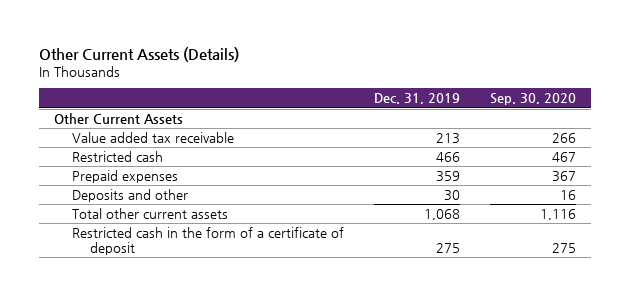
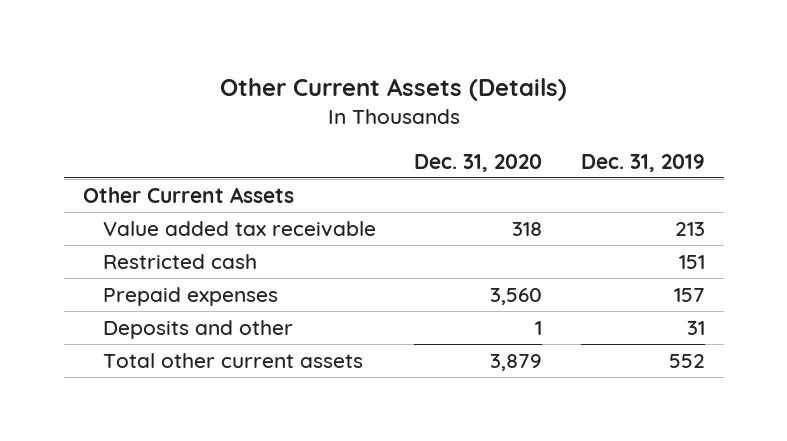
[490,93,577,106] Sep. 30, 2020 -> none
none -> [414,153,543,172] Dec. 31, 2020
[72,226,345,255] Restricted cash in the form of a certificate of deposit -> none
[436,151,461,162] 466 -> [678,254,705,269] 151
[436,170,461,182] 359 -> [673,287,705,302] 157
[444,189,461,201] 30 -> [686,320,705,335] 31
[424,208,461,220] 1,068 -> [668,353,705,368] 552

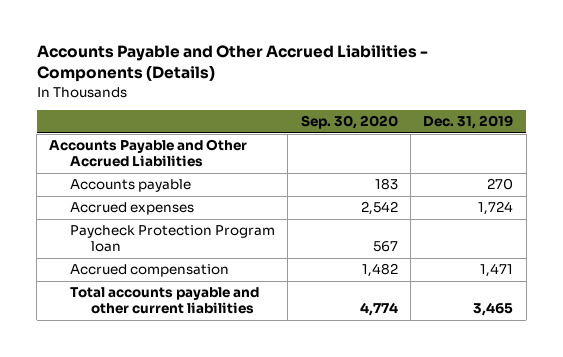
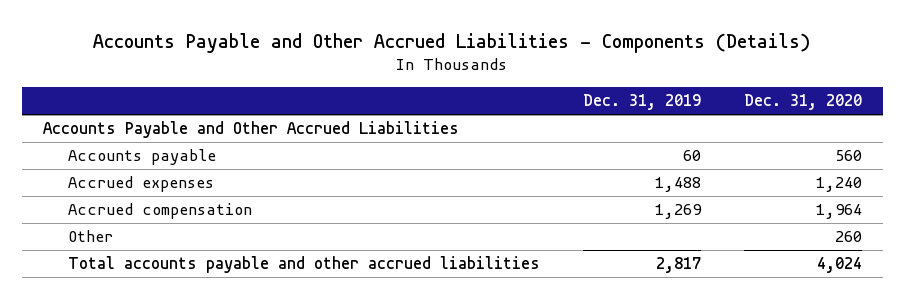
[300,115,398,130] Sep. 30, 2020 -> none
none -> [743,94,862,111] Dec. 31, 2020
[70,225,276,253] Paycheck Protection Program loan -> none
[487,178,514,191] 270 -> [682,150,701,162] 60
[478,201,514,216] 1,724 -> [654,177,701,193] 1,488
[480,263,514,278] 1,471 -> [654,204,702,220] 1,269
none -> [68,230,114,243] Other
[70,287,260,315] Total accounts payable and other current liabilities -> [68,256,541,274] Total accounts payable and other accrued liabilities
[473,302,514,317] 3,465 -> [655,257,701,274] 2,817

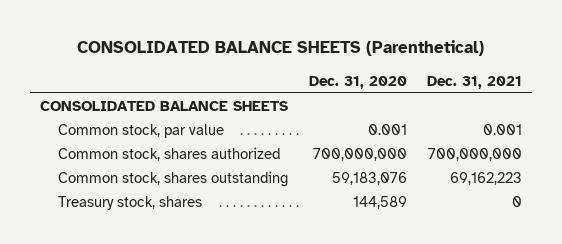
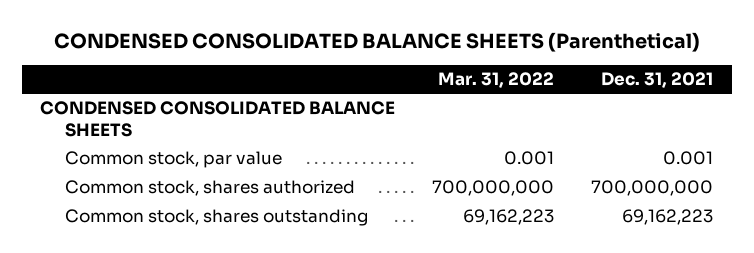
[77,40,485,57] CONSOLIDATED BALANCE SHEETS (Parenthetical) -> [53,32,700,53] CONDENSED CONSOLIDATED BALANCE SHEETS (Parenthetical)
[308,75,407,89] Dec. 31, 2020 -> none
none -> [438,72,555,89] Mar. 31, 2022
[40,101,289,112] CONSOLIDATED BALANCE SHEETS -> [40,101,396,137] CONDENSED CONSOLIDATED BALANCE SHEETS
[57,196,202,211] Treasury stock, shares -> none

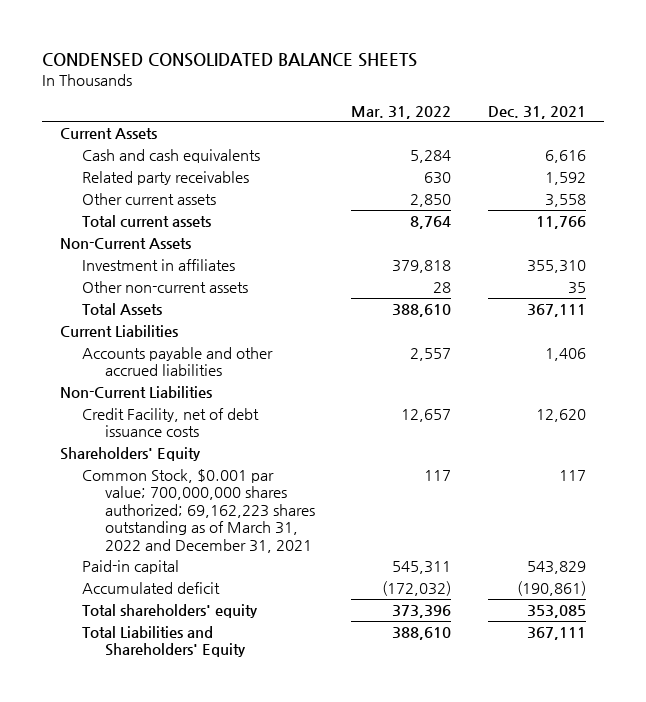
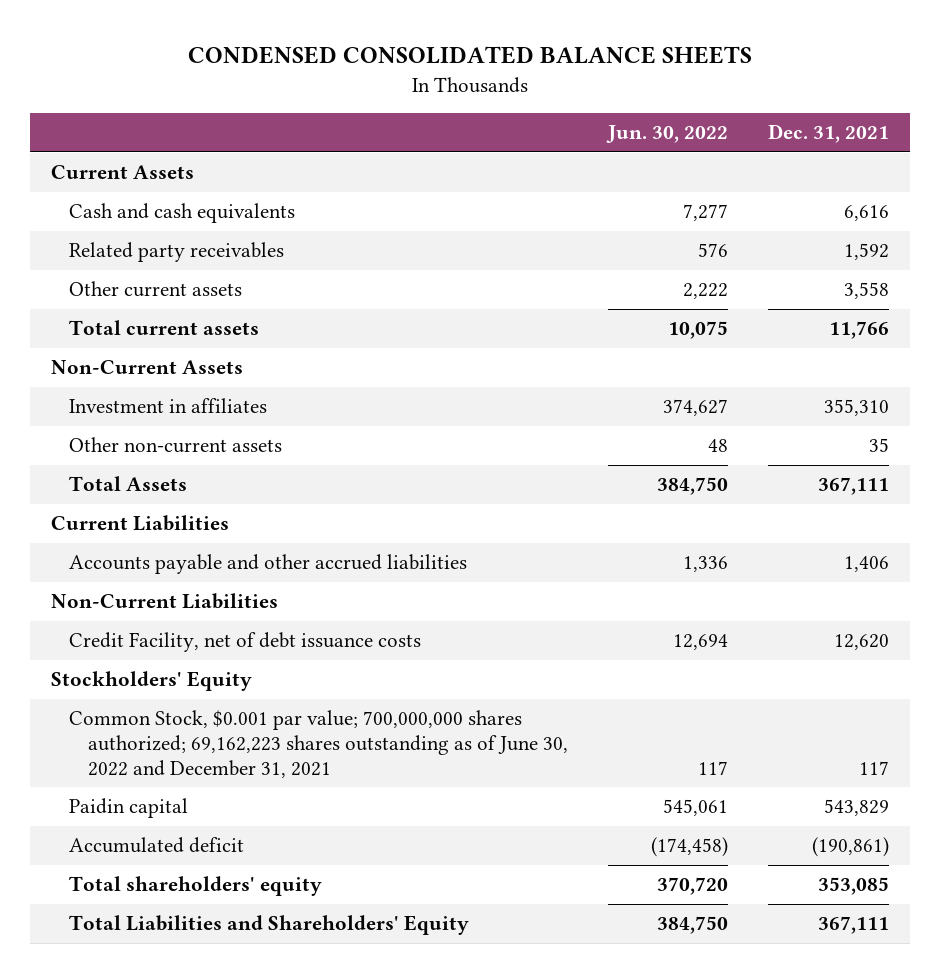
[351,105,452,119] Mar. 31, 2022 -> none
none -> [606,124,729,143] Jun. 30, 2022
[60,446,202,461] Shareholders' Equity -> [50,671,252,692] Stockholders' Equity
[82,468,315,553] Common Stock, $0.001 par value; 700,000,000 shares authorized; 69,162,223 shares outstanding as of March 31, 2022 and December 31, 2021 -> [69,710,568,778] Common Stock, $0.001 par value; 700,000,000 shares authorized; 69,162,223 shares outstanding as of June 30, 2022 and December 31, 2021
[82,559,180,574] Paid-in capital -> [69,798,189,819] Paidin capital

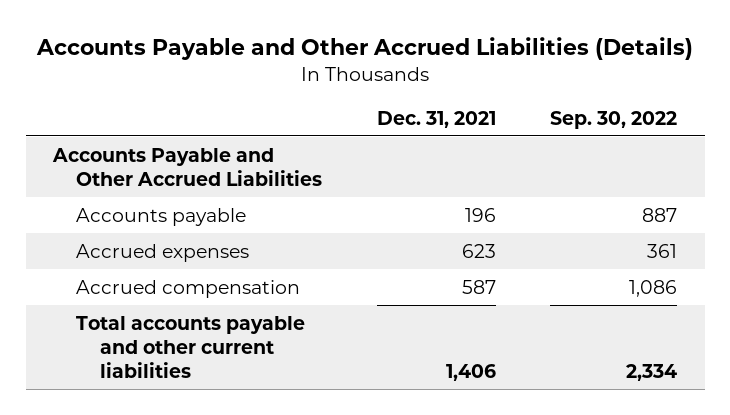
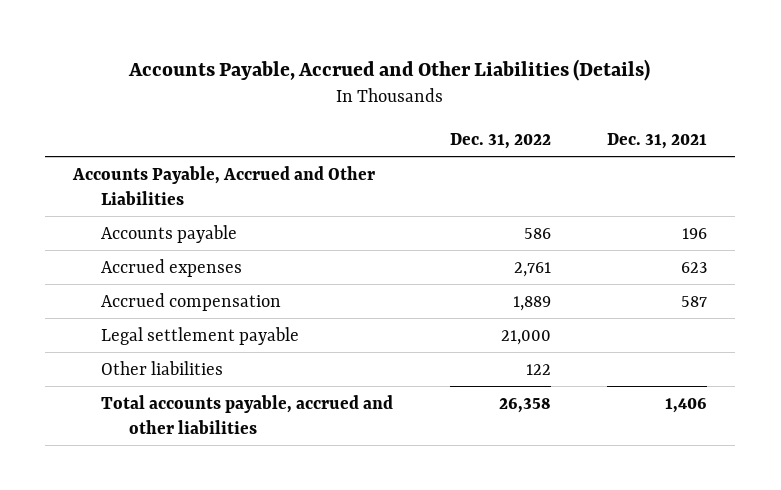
[36,37,694,61] Accounts Payable and Other Accrued Liabilities (Details) -> [128,58,651,81] Accounts Payable, Accrued and Other Liabilities (Details)
[550,110,678,129] Sep. 30, 2022 -> none
none -> [449,133,551,150] Dec. 31, 2022
[51,147,323,186] Accounts Payable and Other Accrued Liabilities -> [72,165,376,205] Accounts Payable, Accrued and Other Liabilities
none -> [101,326,300,345] Legal settlement payable
none -> [101,360,224,375] Other liabilities
[76,315,306,379] Total accounts payable and other current liabilities -> [101,394,394,434] Total accounts payable, accrued and other liabilities

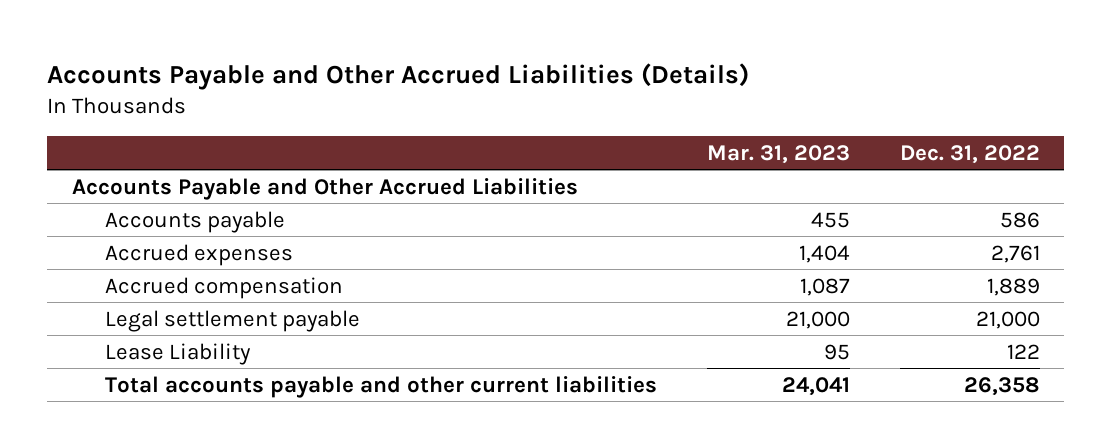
[128,58,651,81] Accounts Payable, Accrued and Other Liabilities (Details) -> [47,62,750,90] Accounts Payable and Other Accrued Liabilities (Details)
[607,133,708,150] Dec. 31, 2021 -> none
none -> [706,144,850,164] Mar. 31, 2023
[72,165,376,205] Accounts Payable, Accrued and Other Liabilities -> [72,177,579,200] Accounts Payable and Other Accrued Liabilities
[101,360,224,375] Other liabilities -> [104,342,251,365] Lease Liability
[101,394,394,434] Total accounts payable, accrued and other liabilities -> [104,375,657,398] Total accounts payable and other current liabilities

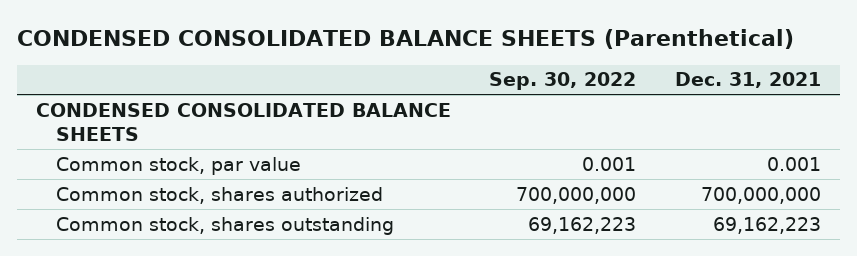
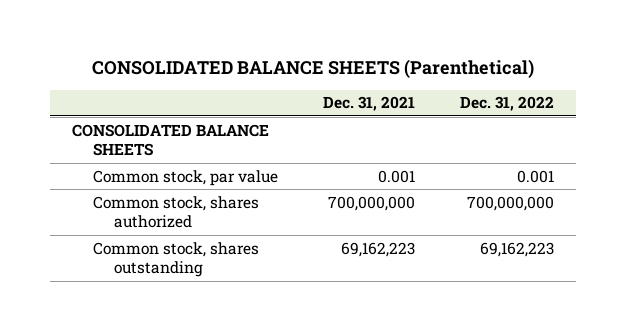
[16,28,794,49] CONDENSED CONSOLIDATED BALANCE SHEETS (Parenthetical) -> [91,58,534,78] CONSOLIDATED BALANCE SHEETS (Parenthetical)
[489,72,637,91] Sep. 30, 2022 -> none
none -> [459,96,554,112] Dec. 31, 2022
[36,102,452,141] CONDENSED CONSOLIDATED BALANCE SHEETS -> [71,123,269,157] CONSOLIDATED BALANCE SHEETS

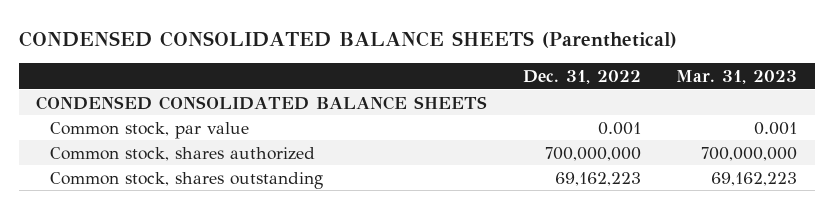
[91,58,534,78] CONSOLIDATED BALANCE SHEETS (Parenthetical) -> [18,30,677,48] CONDENSED CONSOLIDATED BALANCE SHEETS (Parenthetical)
[323,96,416,112] Dec. 31, 2021 -> none
none -> [675,69,797,84] Mar. 31, 2023
[71,123,269,157] CONSOLIDATED BALANCE SHEETS -> [36,95,488,110] CONDENSED CONSOLIDATED BALANCE SHEETS

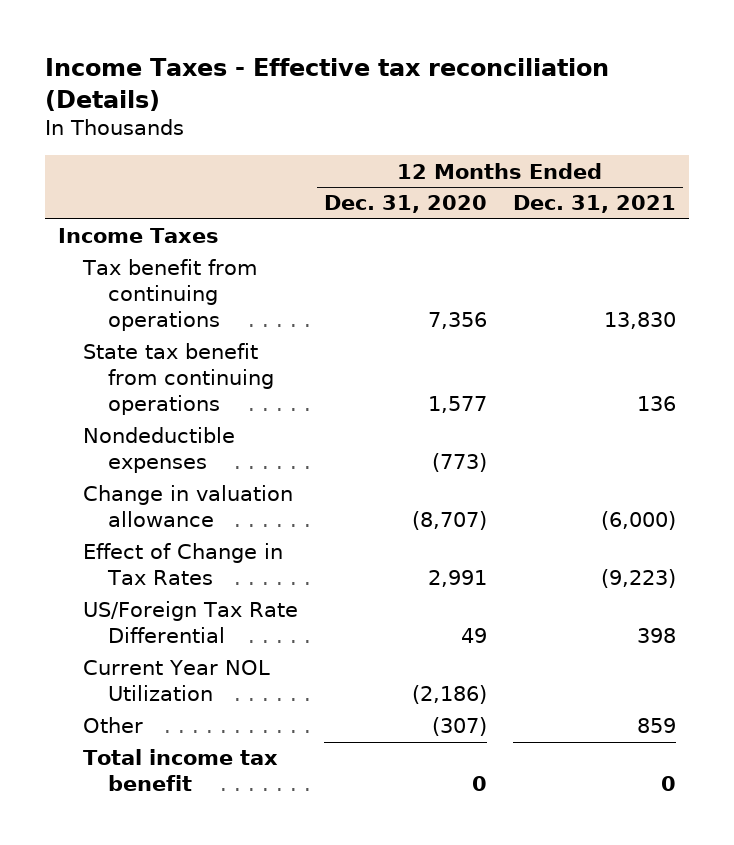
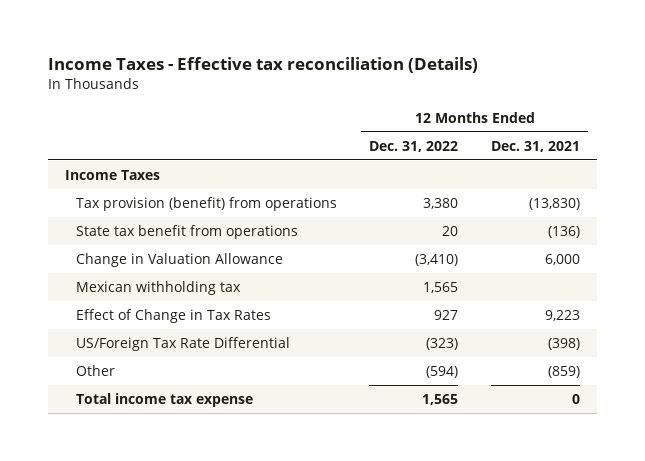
[323,195,487,214] Dec. 31, 2020 -> none
none -> [369,140,459,152] Dec. 31, 2022
[82,427,235,474] Nondeductible expenses -> none
[82,660,270,702] Current Year NOL Utilization -> none
[81,259,257,332] Tax benefit from continuing operations -> [75,197,337,212] Tax provision (benefit) from operations
[604,312,677,330] 13,830 -> [529,198,581,211] (13,830)
[82,343,274,416] State tax benefit from continuing operations -> [75,225,298,240] State tax benefit from operations
[637,396,677,412] 136 -> [548,226,581,239] (136)
[82,485,293,528] Change in valuation allowance -> [75,253,283,268] Change in Valuation Allowance
[601,511,677,531] (6,000) -> [545,254,581,266] 6,000
none -> [75,281,241,296] Mexican withholding tax
[601,569,677,589] (9,223) -> [545,310,581,322] 9,223
[637,628,677,644] 398 -> [548,338,581,351] (398)
[637,718,677,734] 859 -> [548,366,581,379] (859)
[82,749,278,792] Total income tax benefit -> [75,393,253,408] Total income tax expense

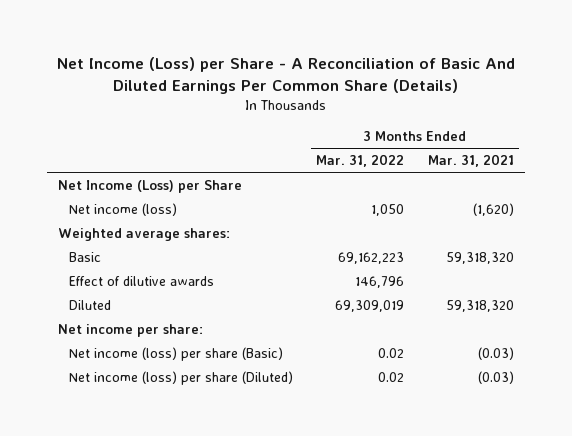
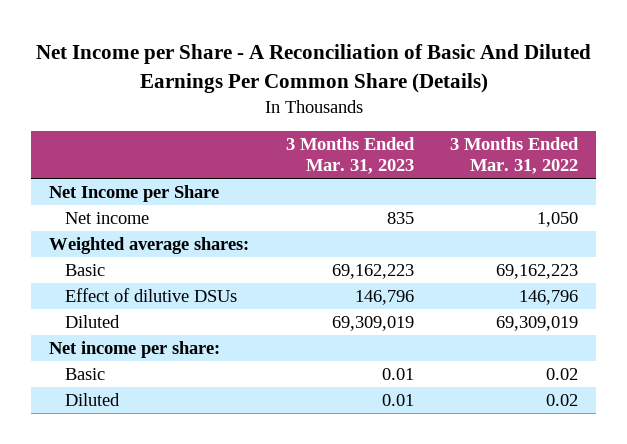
[57,56,516,94] Net Income (Loss) per Share - A Reconciliation of Basic And Diluted Earnings Per Common Share (Details) -> [35,44,591,93] Net Income per Share - A Reconciliation of Basic And Diluted Earnings Per Common Share (Details)
[427,154,514,168] Mar. 31, 2021 -> none
none -> [285,137,415,175] 3 Months Ended Mar. 31, 2023
[58,179,243,193] Net Income (Loss) per Share -> [48,185,219,203] Net Income per Share
[69,202,178,216] Net income (loss) -> [64,212,149,225] Net income
[69,275,215,286] Effect of dilutive awards -> [64,288,237,303] Effect of dilutive DSUs
[69,346,284,361] Net income (loss) per share (Basic) -> [64,368,105,381] Basic
[69,370,294,385] Net income (loss) per share (Diluted) -> [64,393,120,407] Diluted

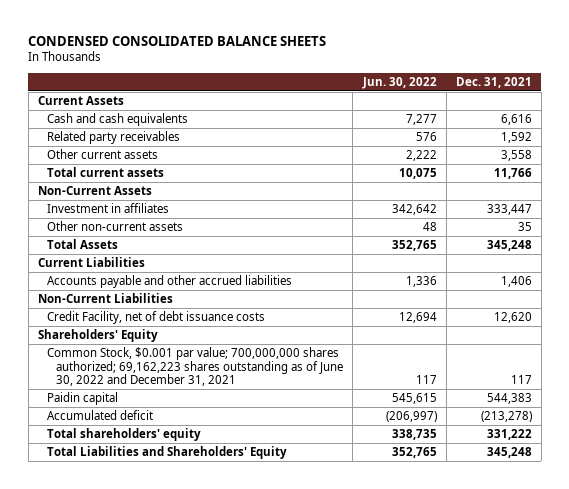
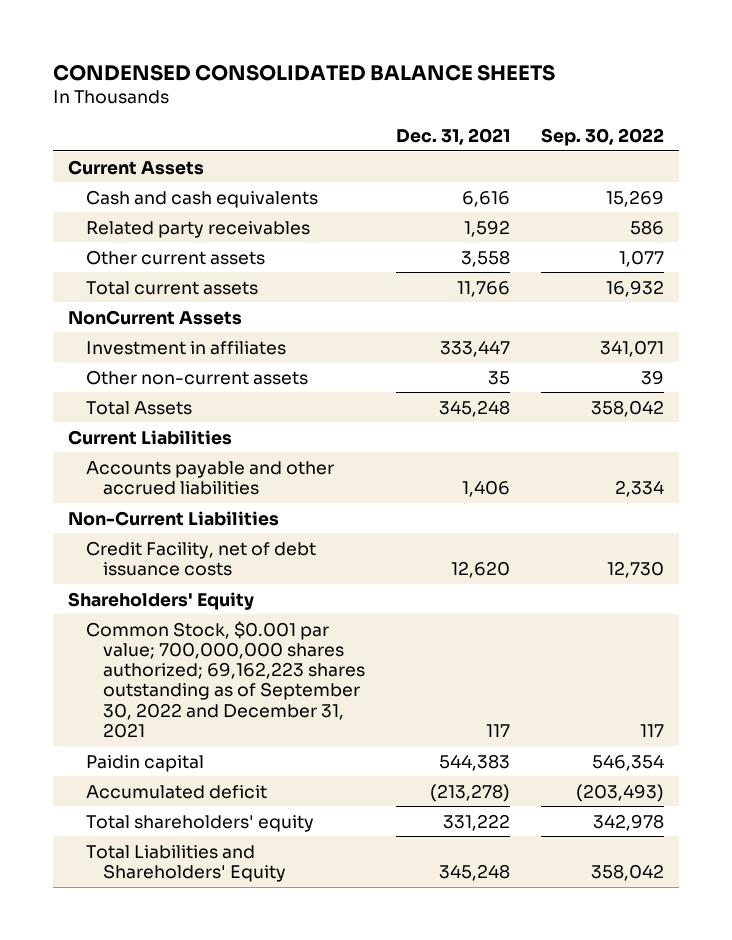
[361,76,437,89] Jun. 30, 2022 -> none
none -> [540,127,664,146] Sep. 30, 2022
[37,185,152,195] Non-Current Assets -> [68,309,243,325] NonCurrent Assets
[46,346,344,387] Common Stock, $0.001 par value; 700,000,000 shares authorized; 69,162,223 shares outstanding as of June 30, 2022 and December 31, 2021 -> [85,620,366,739] Common Stock, $0.001 par value; 700,000,000 shares authorized; 69,162,223 shares outstanding as of September 30, 2022 and December 31, 2021

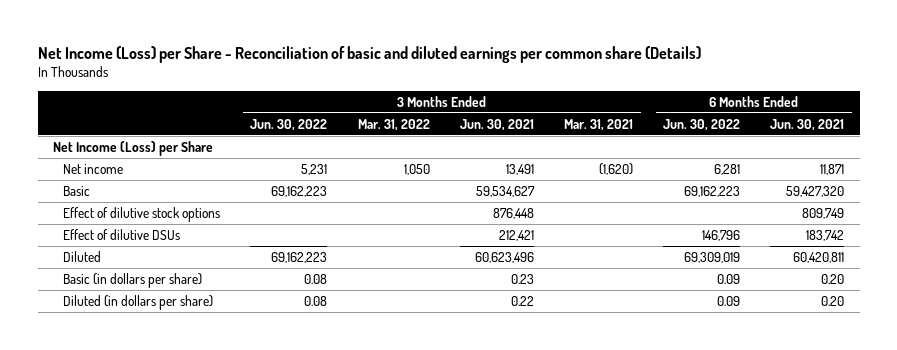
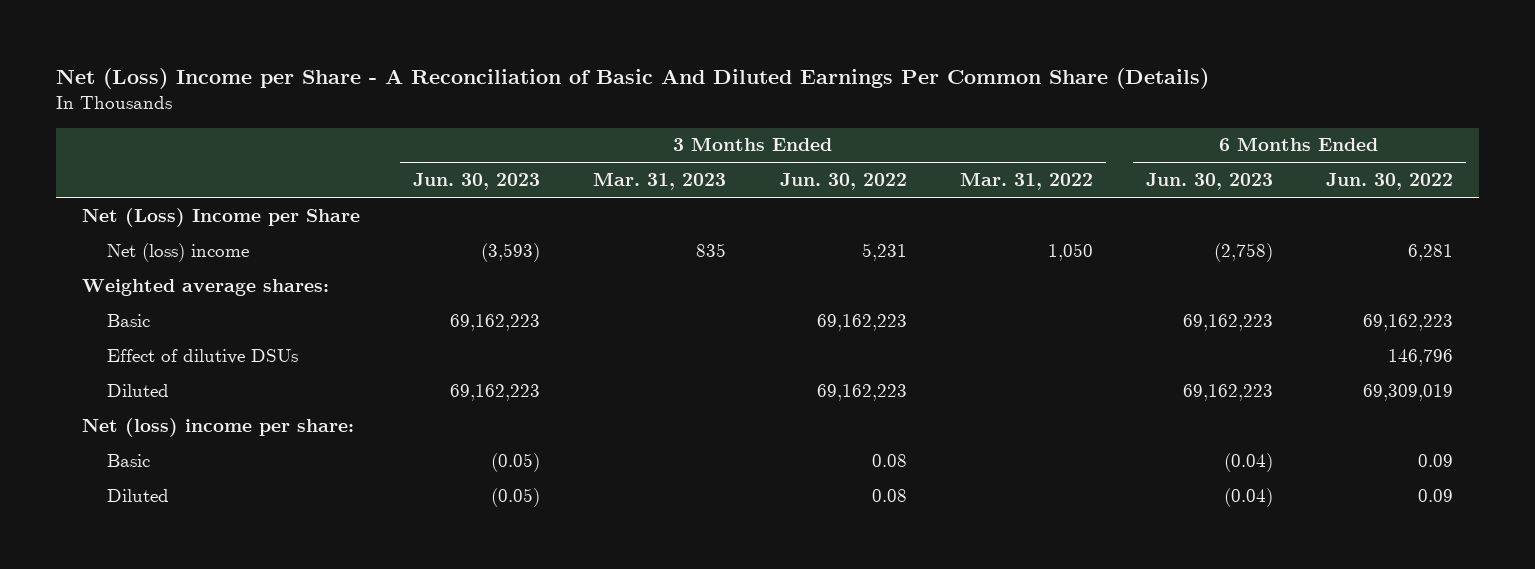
[37,45,701,63] Net Income (Loss) per Share - Reconciliation of basic and diluted earnings per common share (Details) -> [55,68,1209,90] Net (Loss) Income per Share - A Reconciliation of Basic And Diluted Earnings Per Common Share (Details)
[459,118,534,131] Jun. 30, 2021 -> none
[563,118,633,131] Mar. 31, 2021 -> none
[770,118,845,131] Jun. 30, 2021 -> none
none -> [413,173,541,191] Jun. 30, 2023
none -> [593,172,727,191] Mar. 31, 2023
none -> [1145,173,1273,191] Jun. 30, 2023
[52,140,213,156] Net Income (Loss) per Share -> [82,207,361,227] Net (Loss) Income per Share
[63,163,124,174] Net income -> [107,242,250,262] Net (loss) income
none -> [82,278,330,296] Weighted average shares:
[63,206,221,222] Effect of dilutive stock options -> none
none -> [82,417,355,437] Net (loss) income per share:
[63,272,203,288] Basic (in dollars per share) -> [107,453,151,467] Basic
[63,294,214,310] Diluted (in dollars per share) -> [107,488,170,502] Diluted

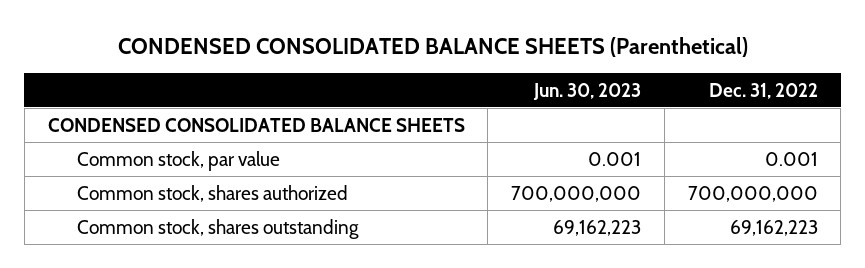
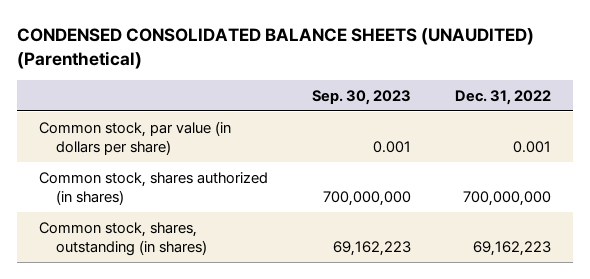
[117,37,748,58] CONDENSED CONSOLIDATED BALANCE SHEETS (Parenthetical) -> [17,28,535,69] CONDENSED CONSOLIDATED BALANCE SHEETS (UNAUDITED) (Parenthetical)
[533,82,642,100] Jun. 30, 2023 -> none
none -> [312,89,412,105] Sep. 30, 2023
[47,117,465,132] CONDENSED CONSOLIDATED BALANCE SHEETS -> none
[77,150,281,171] Common stock, par value -> [39,120,232,156] Common stock, par value (in dollars per share)
[77,184,349,202] Common stock, shares authorized -> [39,171,269,206] Common stock, shares authorized (in shares)
[77,218,360,239] Common stock, shares outstanding -> [39,221,208,257] Common stock, shares, outstanding (in shares)

